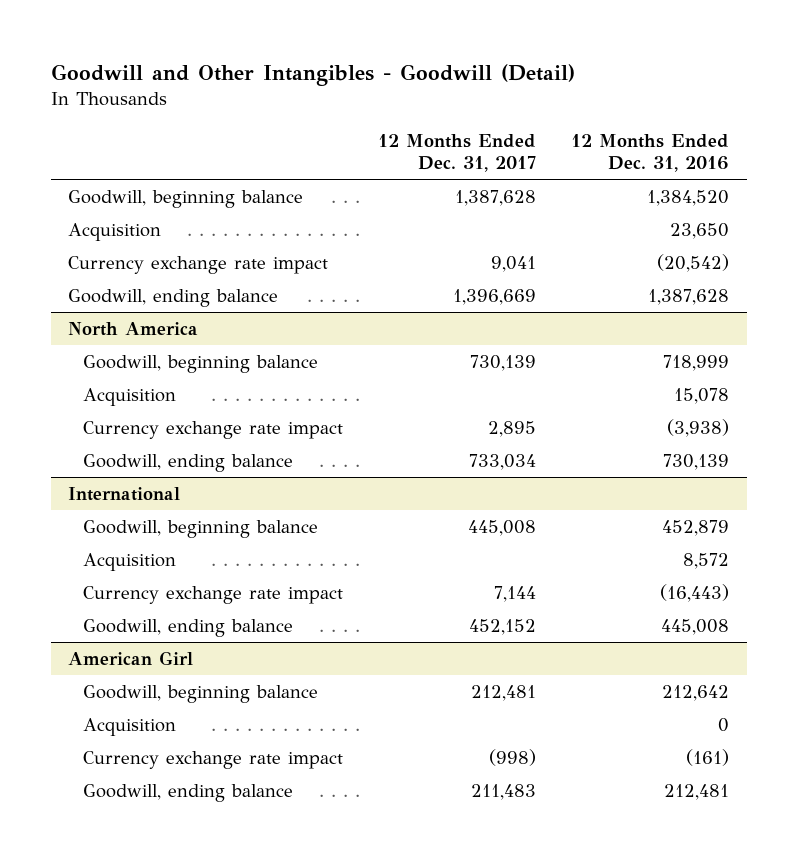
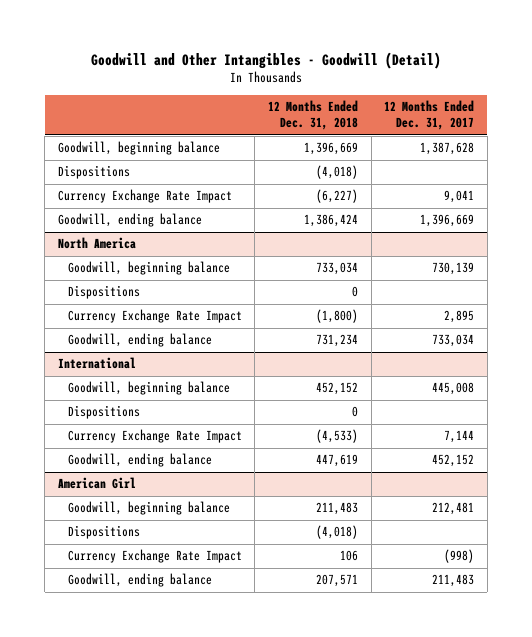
[571,133,730,172] 12 Months Ended Dec. 31, 2016 -> none
none -> [267,100,358,131] 12 Months Ended Dec. 31, 2018
[68,223,162,242] Acquisition -> none
none -> [57,165,130,180] Dispositions
[68,256,329,275] Currency exchange rate impact -> [57,189,232,204] Currency Exchange Rate Impact
[82,388,176,407] Acquisition -> none
none -> [67,285,140,300] Dispositions
[82,421,343,440] Currency exchange rate impact -> [67,309,242,324] Currency Exchange Rate Impact
[82,553,176,572] Acquisition -> none
none -> [67,405,140,420] Dispositions
[82,586,343,605] Currency exchange rate impact -> [67,429,242,444] Currency Exchange Rate Impact
[82,718,176,737] Acquisition -> none
none -> [67,525,140,540] Dispositions
[82,751,343,770] Currency exchange rate impact -> [67,549,242,564] Currency Exchange Rate Impact

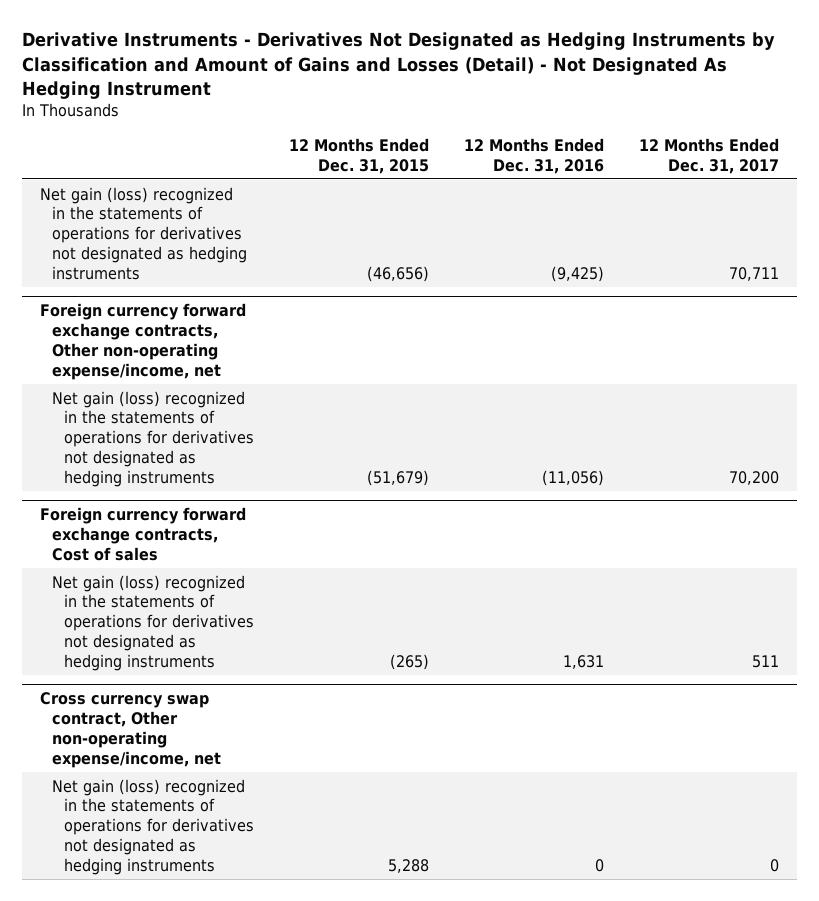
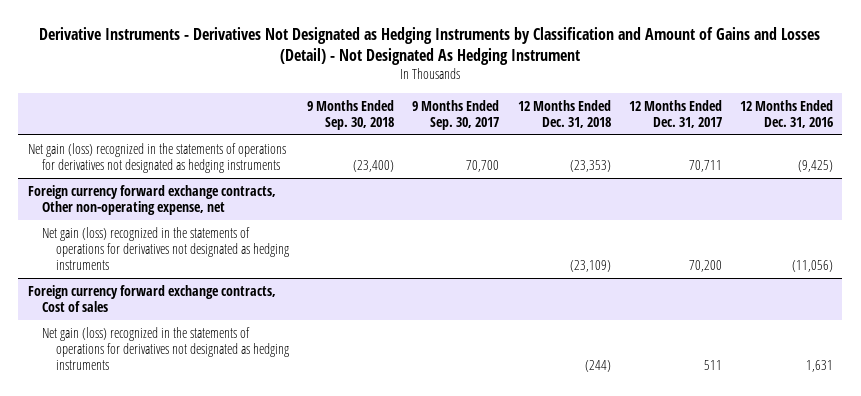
[288,137,429,174] 12 Months Ended Dec. 31, 2015 -> none
none -> [307,99,395,130] 9 Months Ended Sep. 30, 2018
none -> [412,99,500,130] 9 Months Ended Sep. 30, 2017
none -> [517,99,611,128] 12 Months Ended Dec. 31, 2018
[39,303,246,380] Foreign currency forward exchange contracts, Other non-operating expense/income, net -> [27,184,276,215] Foreign currency forward exchange contracts, Other non-operating expense, net
[39,692,221,768] Cross currency swap contract, Other non-operating expense/income, net -> none
[51,778,254,875] Net gain (loss) recognized in the statements of operations for derivatives not designated as hedging instruments -> none

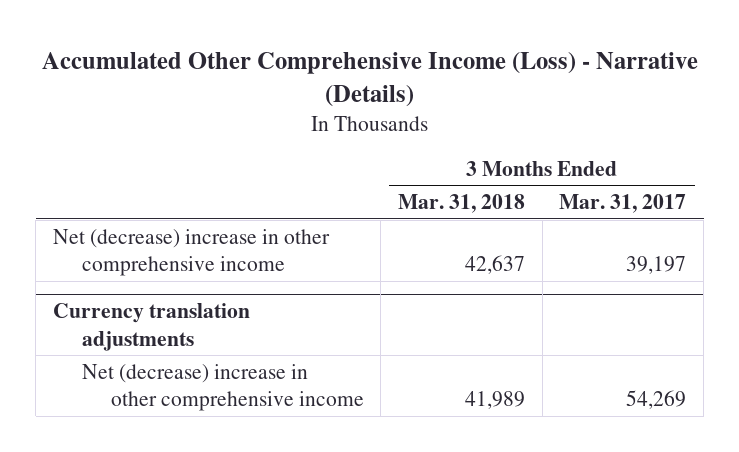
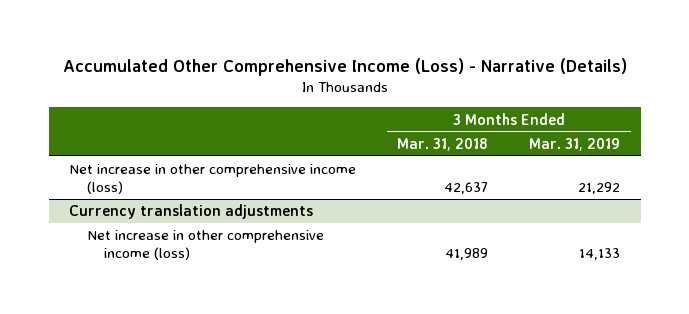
[559,194,687,214] Mar. 31, 2017 -> none
none -> [529,137,621,151] Mar. 31, 2019
[52,228,330,277] Net (decrease) increase in other comprehensive income -> [69,164,357,194] Net increase in other comprehensive income (loss)
[81,363,364,412] Net (decrease) increase in other comprehensive income -> [86,230,324,260] Net increase in other comprehensive income (loss)

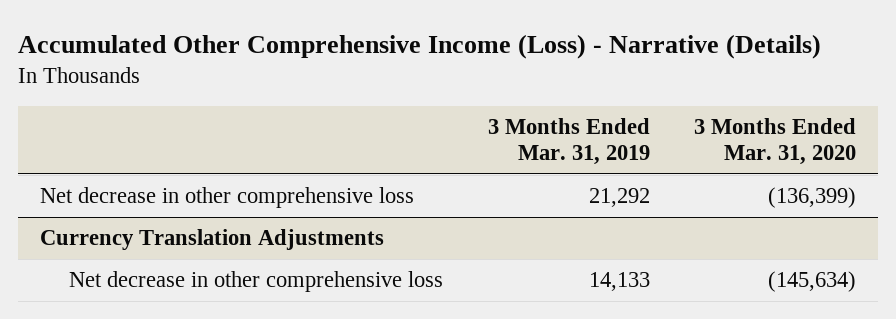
[397,137,489,151] Mar. 31, 2018 -> none
none -> [694,118,857,166] 3 Months Ended Mar. 31, 2020
[69,164,357,194] Net increase in other comprehensive income (loss) -> [40,187,415,209] Net decrease in other comprehensive loss
[69,204,314,220] Currency translation adjustments -> [40,229,385,251] Currency Translation Adjustments
[86,230,324,260] Net increase in other comprehensive income (loss) -> [69,271,444,293] Net decrease in other comprehensive loss

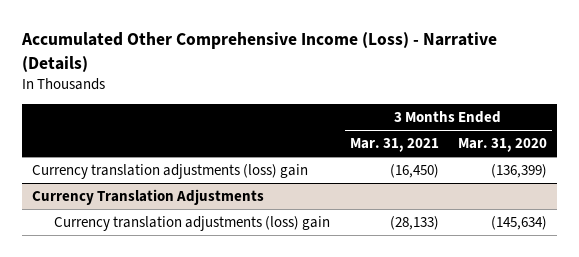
[487,118,650,166] 3 Months Ended Mar. 31, 2019 -> none
none -> [349,138,439,153] Mar. 31, 2021
[40,187,415,209] Net decrease in other comprehensive loss -> [32,164,309,180] Currency translation adjustments (loss) gain
[69,271,444,293] Net decrease in other comprehensive loss -> [53,216,330,232] Currency translation adjustments (loss) gain

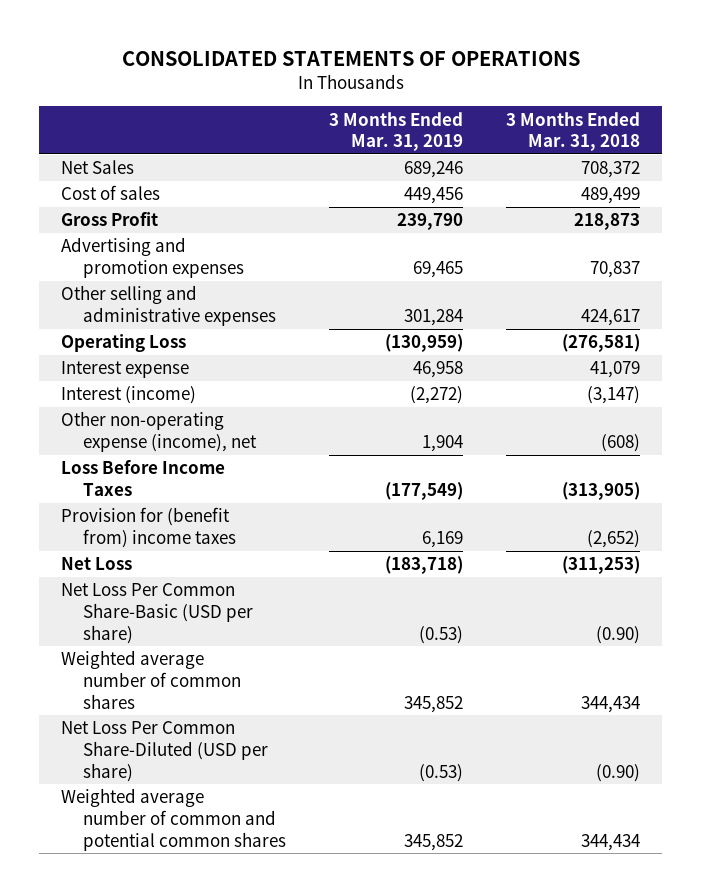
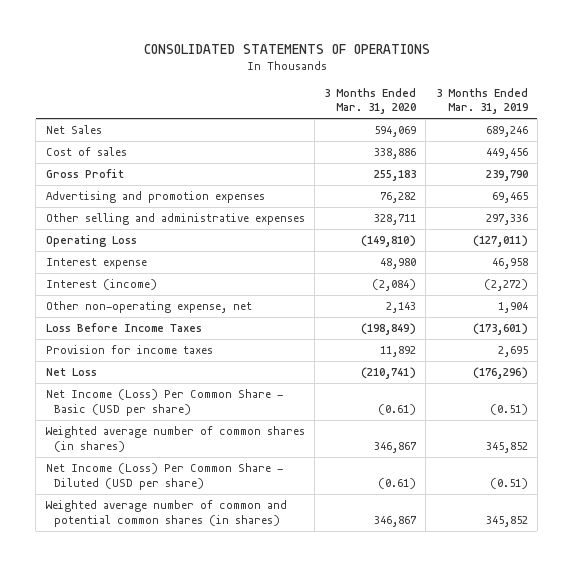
[506,111,641,152] 3 Months Ended Mar. 31, 2018 -> none
none -> [324,87,417,115] 3 Months Ended Mar. 31, 2020
[404,308,464,326] 301,284 -> [485,214,528,226] 297,336
[385,334,464,353] (130,959) -> [472,235,528,248] (127,011)
[60,411,258,452] Other non-operating expense (income), net -> [45,301,252,314] Other non-operating expense, net
[385,481,464,500] (177,549) -> [472,323,528,336] (173,601)
[60,507,237,548] Provision for (benefit from) income taxes -> [45,345,213,355] Provision for income taxes
[422,530,464,548] 6,169 -> [497,346,528,358] 2,695
[385,556,464,575] (183,718) -> [472,367,528,380] (176,296)
[60,583,254,644] Net Loss Per Common Share-Basic (USD per share) -> [45,389,283,416] Net Income (Loss) Per Common Share - Basic (USD per share)
[419,625,464,644] (0.53) -> [489,403,528,415] (0.51)
[60,650,242,709] Weighted average number of common shares -> [45,426,305,452] Weighted average number of common shares (in shares)
[60,721,269,782] Net Loss Per Common Share-Diluted (USD per share) -> [45,463,283,490] Net Income (Loss) Per Common Share - Diluted (USD per share)
[419,763,464,782] (0.53) -> [489,477,528,489] (0.51)
[60,788,287,851] Weighted average number of common and potential common shares -> [45,500,287,527] Weighted average number of common and potential common shares (in shares)

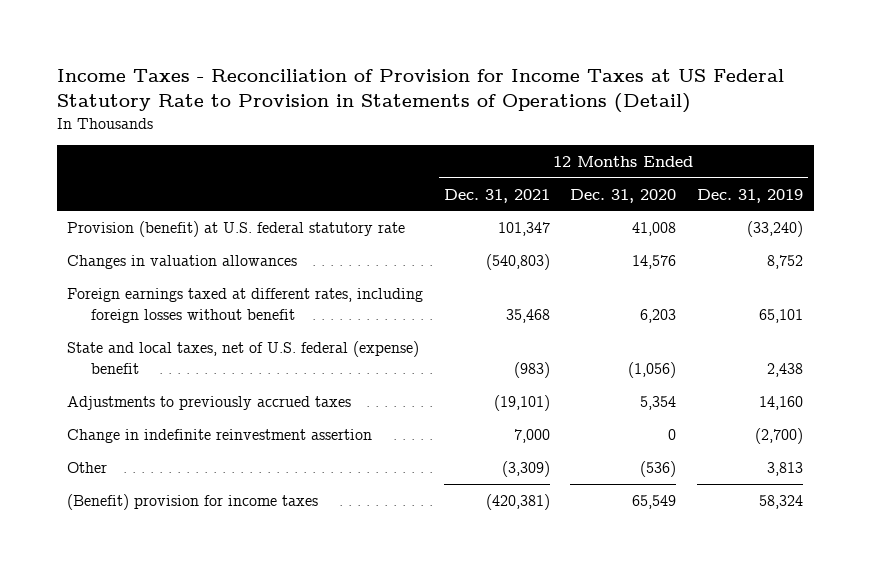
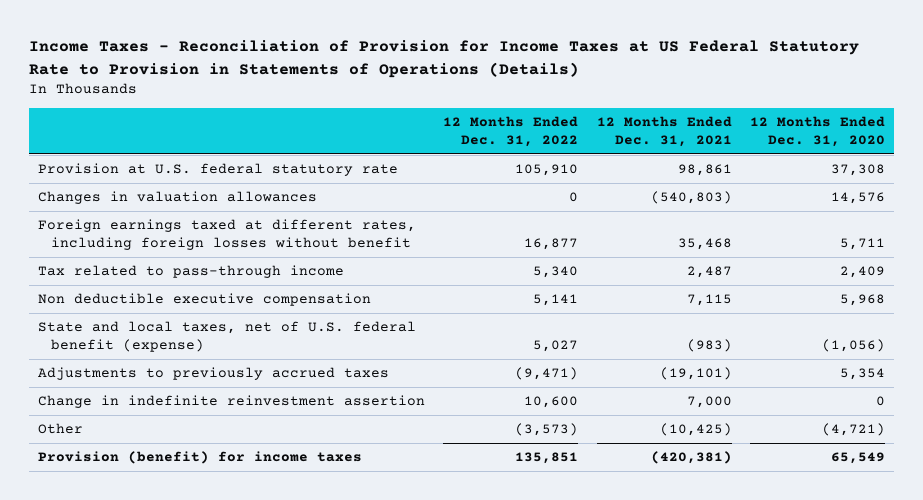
[56,68,784,113] Income Taxes - Reconciliation of Provision for Income Taxes at US Federal Statutory Rate to Provision in Statements of Operations (Detail) -> [28,40,859,78] Income Taxes - Reconciliation of Provision for Income Taxes at US Federal Statutory Rate to Provision in Statements of Operations (Details)
[697,188,804,203] Dec. 31, 2019 -> none
none -> [443,115,579,148] 12 Months Ended Dec. 31, 2022
[66,220,405,237] Provision (benefit) at U.S. federal statutory rate -> [37,163,398,177] Provision at U.S. federal statutory rate
[497,221,550,236] 101,347 -> [677,164,732,177] 98,861
[632,221,677,236] 41,008 -> [831,164,886,177] 37,308
[640,308,677,323] 6,203 -> [840,238,886,251] 5,711
none -> [37,265,344,279] Tax related to pass-through income
none -> [37,293,371,307] Non deductible executive compensation
[66,340,419,374] State and local taxes, net of U.S. federal (expense) benefit -> [37,321,416,353] State and local taxes, net of U.S. federal benefit (expense)
[501,460,550,477] (3,309) -> [659,423,732,437] (10,425)
[640,460,677,477] (536) -> [822,423,886,437] (4,721)
[66,493,318,510] (Benefit) provision for income taxes -> [37,451,362,465] Provision (benefit) for income taxes

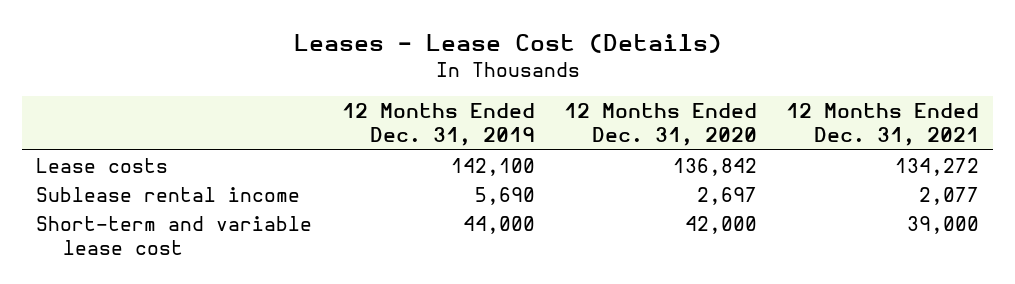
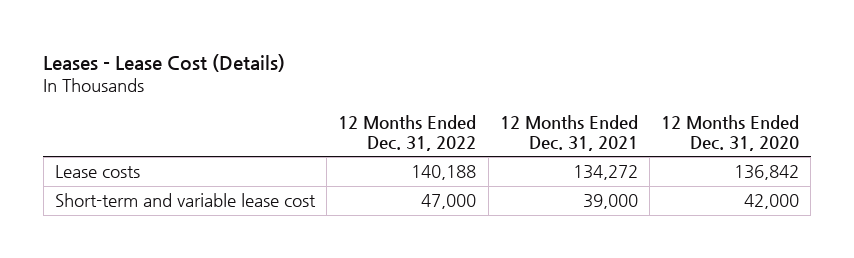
[341,103,535,147] 12 Months Ended Dec. 31, 2019 -> none
none -> [338,114,477,151] 12 Months Ended Dec. 31, 2022
[36,186,301,202] Sublease rental income -> none

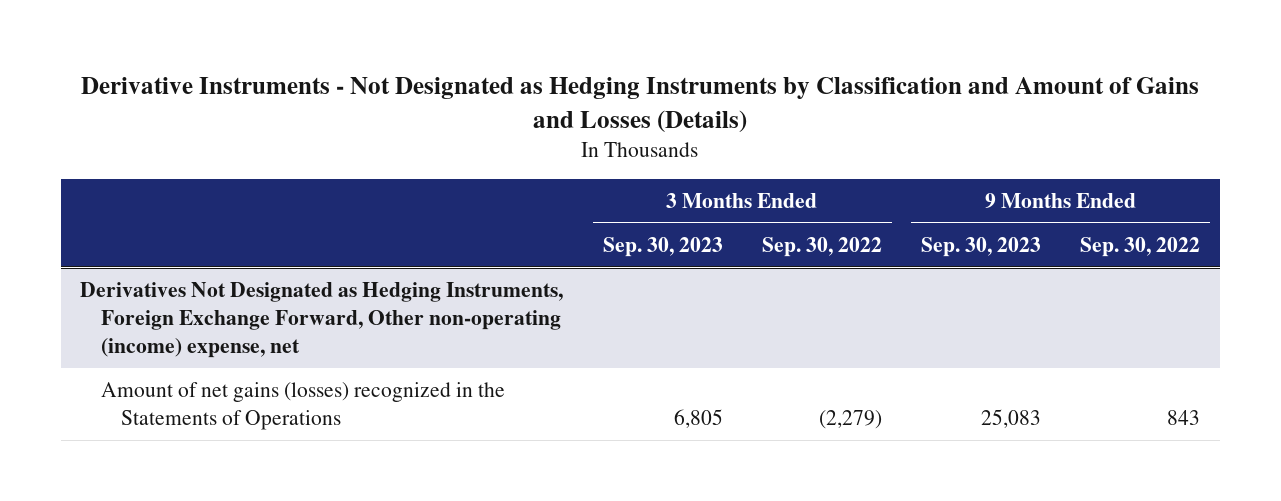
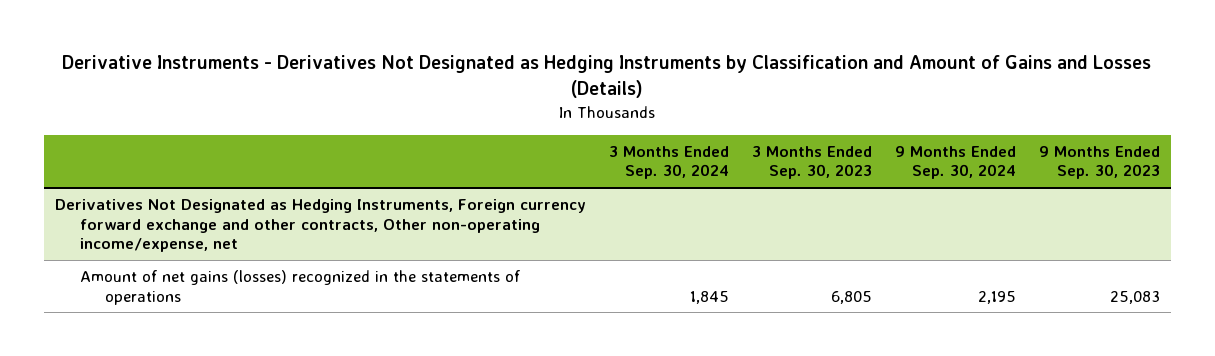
[81,77,1200,133] Derivative Instruments - Not Designated as Hedging Instruments by Classification and Amount of Gains and Losses (Details) -> [62,55,1152,99] Derivative Instruments - Derivatives Not Designated as Hedging Instruments by Classification and Amount of Gains and Losses (Details)
[761,236,882,257] Sep. 30, 2022 -> none
[1080,236,1201,257] Sep. 30, 2022 -> none
none -> [608,145,729,180] 3 Months Ended Sep. 30, 2024
none -> [894,145,1016,180] 9 Months Ended Sep. 30, 2024
[80,282,564,358] Derivatives Not Designated as Hedging Instruments, Foreign Exchange Forward, Other non-operating (income) expense, net -> [54,199,586,253] Derivatives Not Designated as Hedging Instruments, Foreign currency forward exchange and other contracts, Other non-operating income/expense, net
[100,382,505,431] Amount of net gains (losses) recognized in the Statements of Operations -> [79,270,520,305] Amount of net gains (losses) recognized in the statements of operations

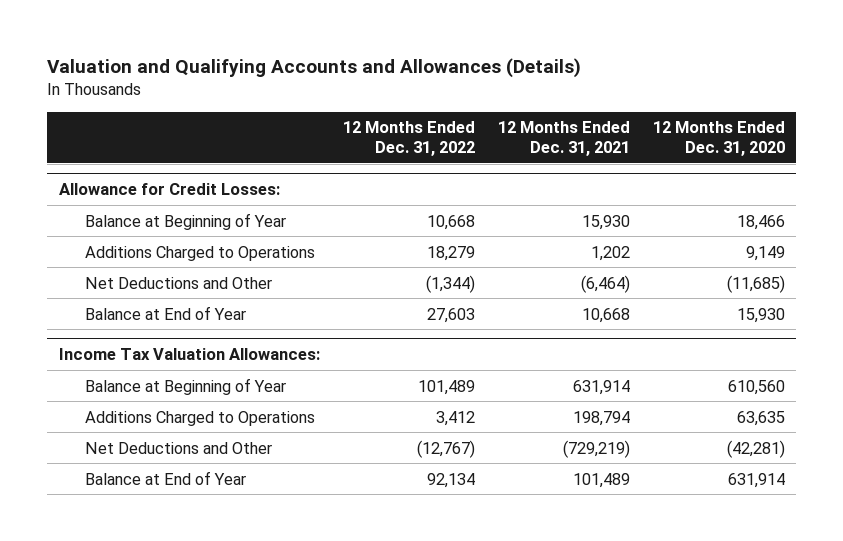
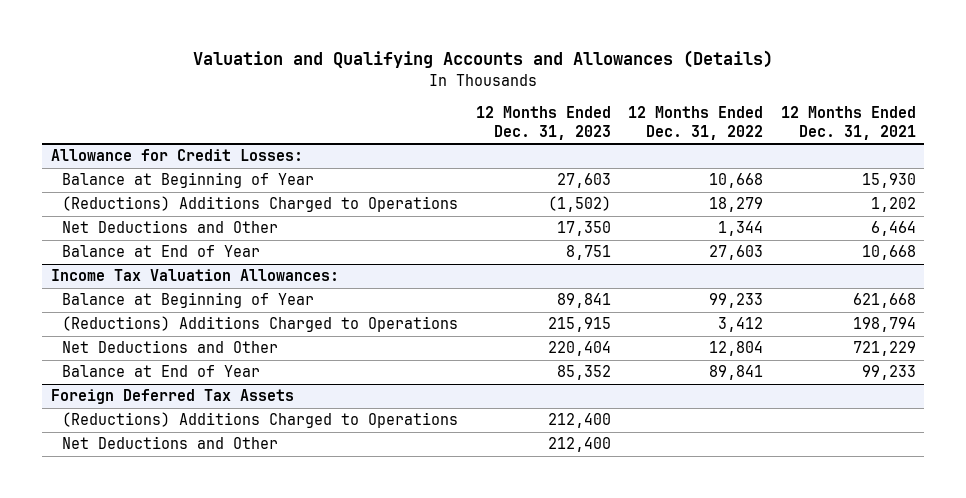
[652,121,785,156] 12 Months Ended Dec. 31, 2020 -> none
none -> [475,105,611,140] 12 Months Ended Dec. 31, 2023
[84,245,315,261] Additions Charged to Operations -> [62,196,459,213] (Reductions) Additions Charged to Operations
[425,274,475,293] (1,344) -> [718,221,764,237] 1,344
[580,274,630,293] (6,464) -> [870,221,916,237] 6,464
[417,379,475,395] 101,489 -> [709,293,764,309] 99,233
[572,379,630,395] 631,914 -> [852,293,916,309] 621,668
[84,410,315,426] Additions Charged to Operations -> [62,316,459,333] (Reductions) Additions Charged to Operations
[416,439,475,458] (12,767) -> [709,341,764,357] 12,804
[562,439,630,458] (729,219) -> [852,341,916,357] 721,229
[426,472,475,488] 92,134 -> [709,365,764,381] 89,841
[572,472,630,488] 101,489 -> [861,365,916,381] 99,233
none -> [50,389,294,405] Foreign Deferred Tax Assets
none -> [62,412,459,429] (Reductions) Additions Charged to Operations
none -> [62,436,279,450] Net Deductions and Other

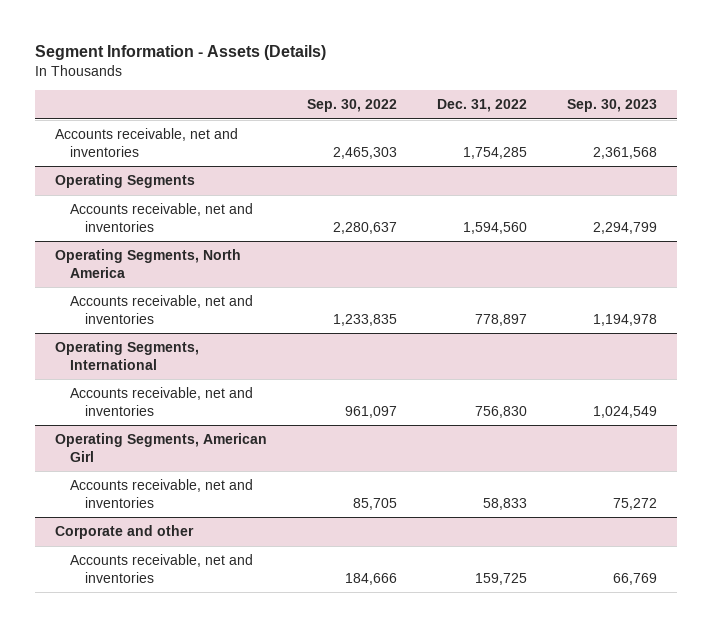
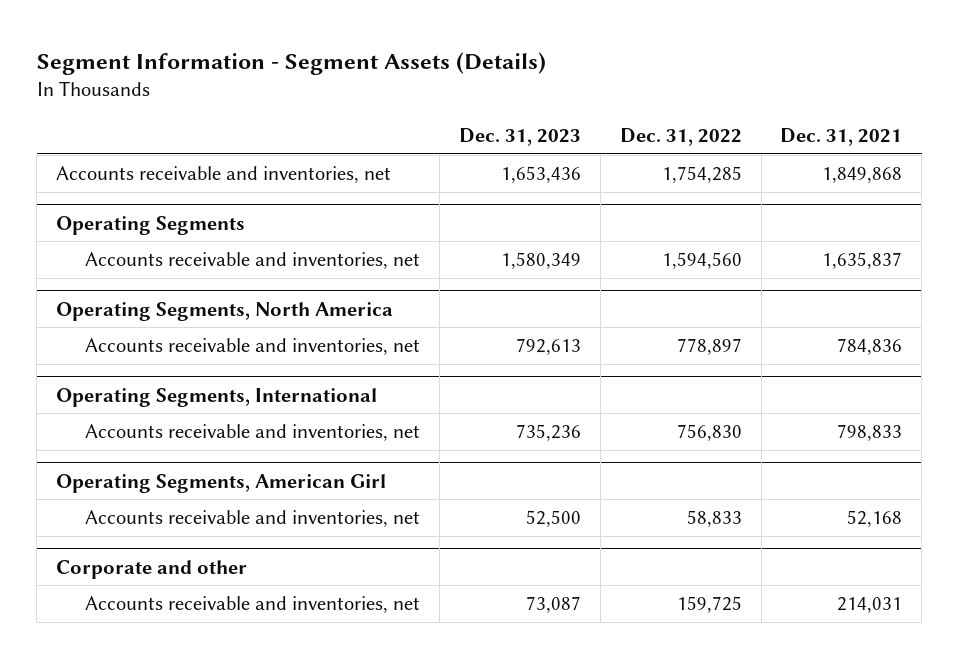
[35,44,327,60] Segment Information - Assets (Details) -> [36,51,546,75] Segment Information - Segment Assets (Details)
[307,99,398,113] Sep. 30, 2022 -> none
[567,99,658,113] Sep. 30, 2023 -> none
none -> [459,127,582,146] Dec. 31, 2023
none -> [780,127,903,146] Dec. 31, 2021
[55,128,239,157] Accounts receivable, net and inventories -> [56,166,392,184] Accounts receivable and inventories, net
[70,203,254,232] Accounts receivable, net and inventories -> [85,252,421,270] Accounts receivable and inventories, net
[70,295,254,324] Accounts receivable, net and inventories -> [85,338,421,356] Accounts receivable and inventories, net
[70,387,254,416] Accounts receivable, net and inventories -> [85,424,421,442] Accounts receivable and inventories, net
[70,479,254,508] Accounts receivable, net and inventories -> [85,510,421,528] Accounts receivable and inventories, net
[70,554,254,583] Accounts receivable, net and inventories -> [85,596,421,614] Accounts receivable and inventories, net

